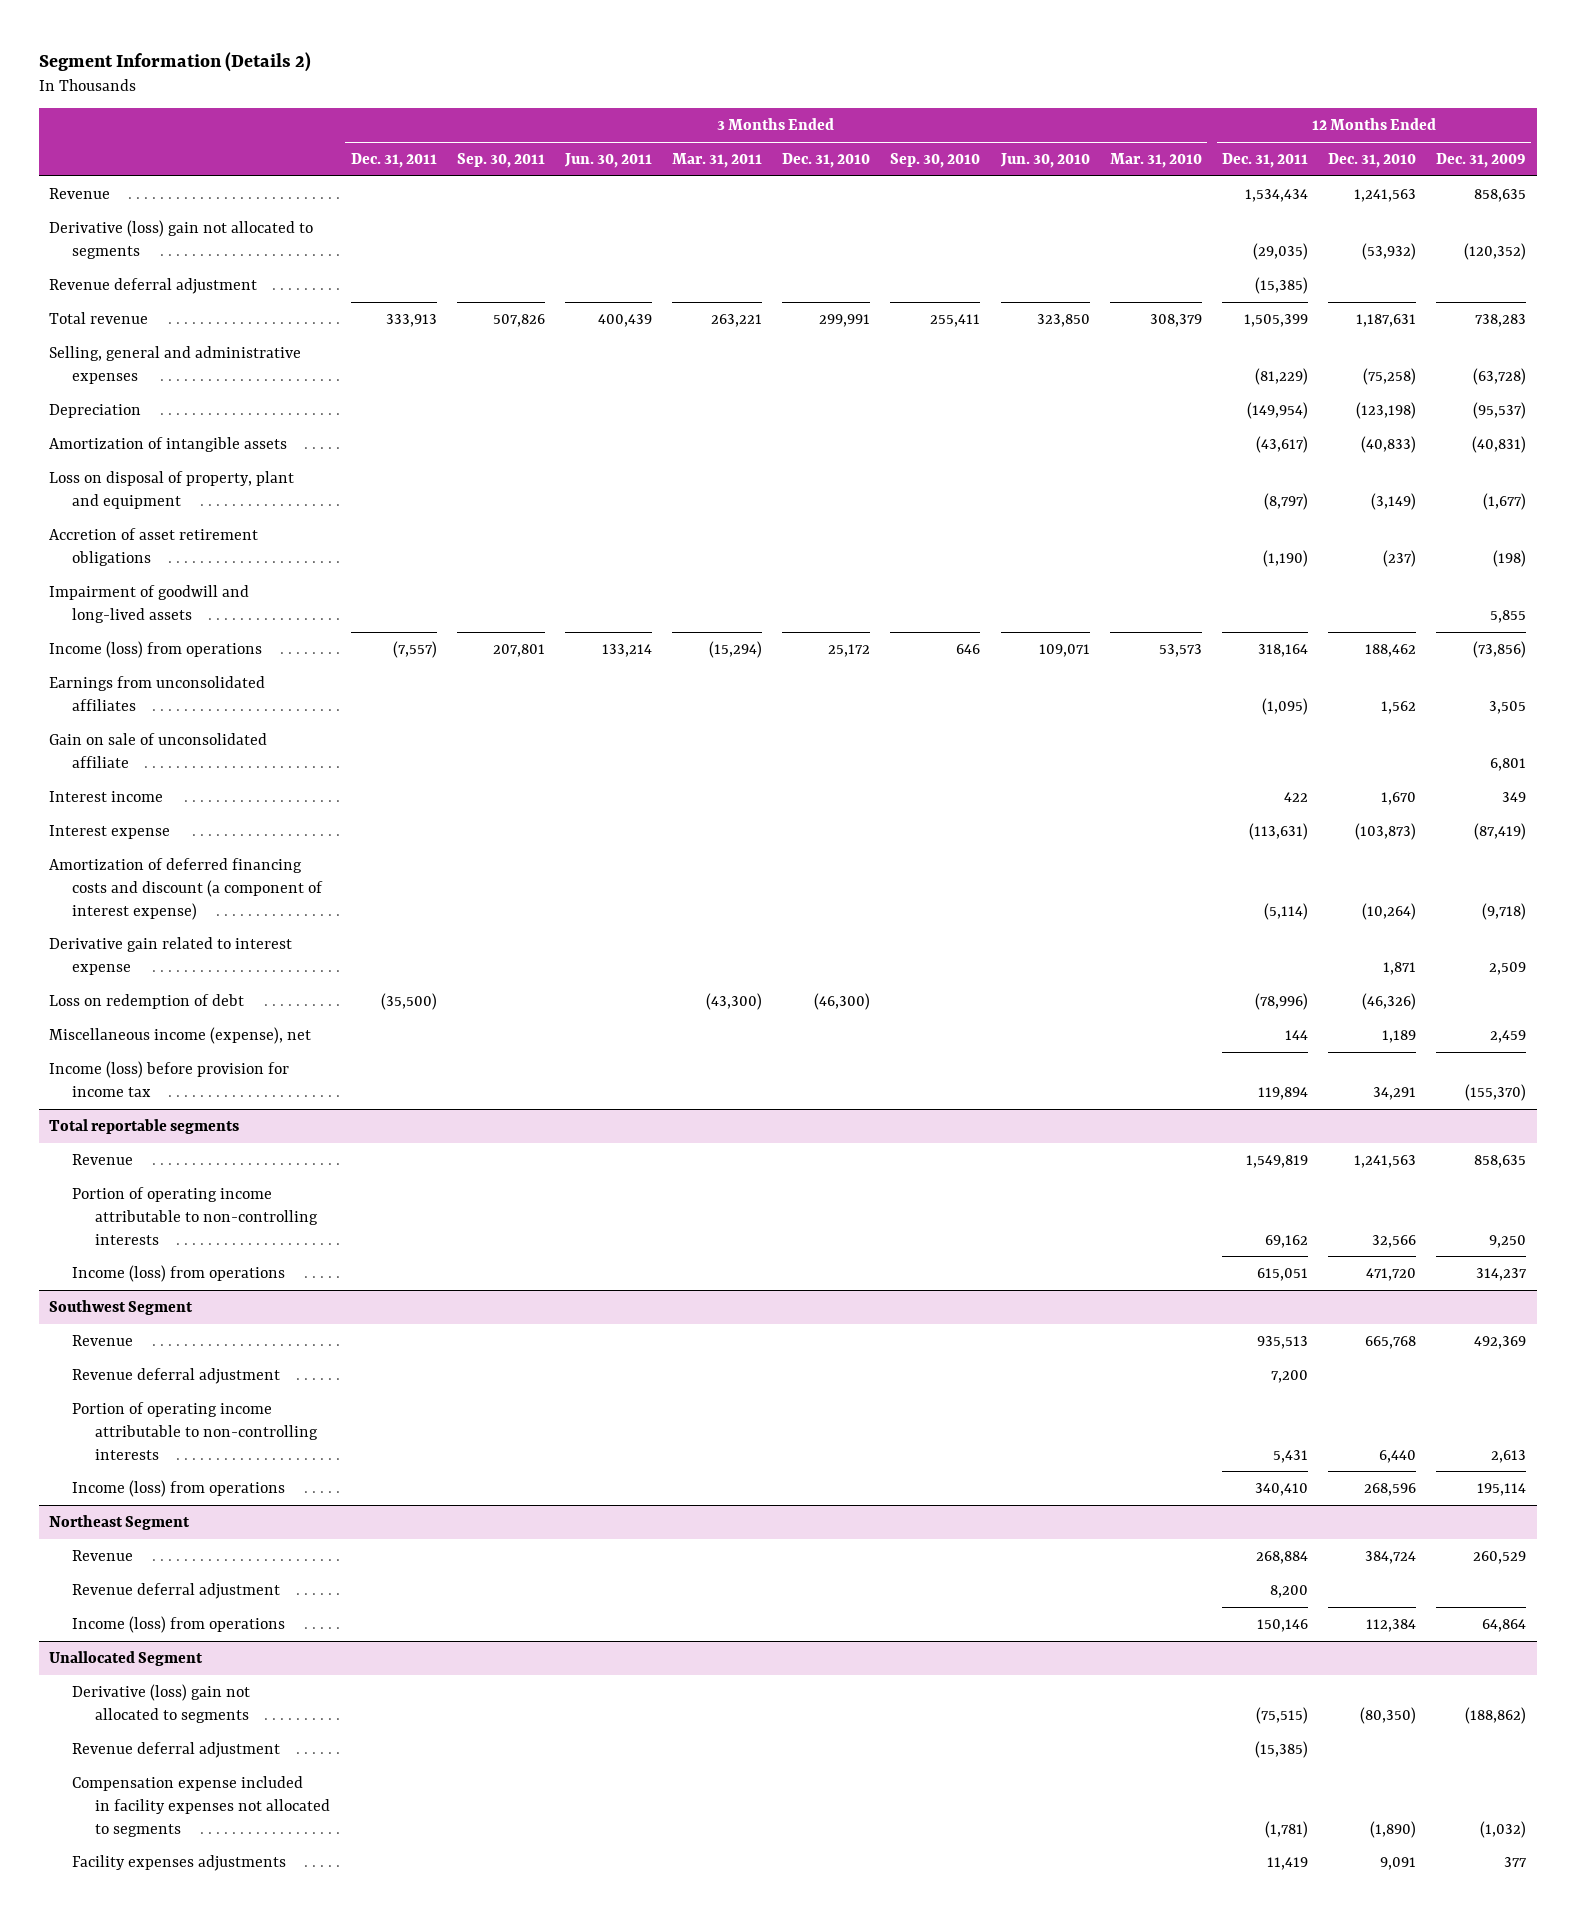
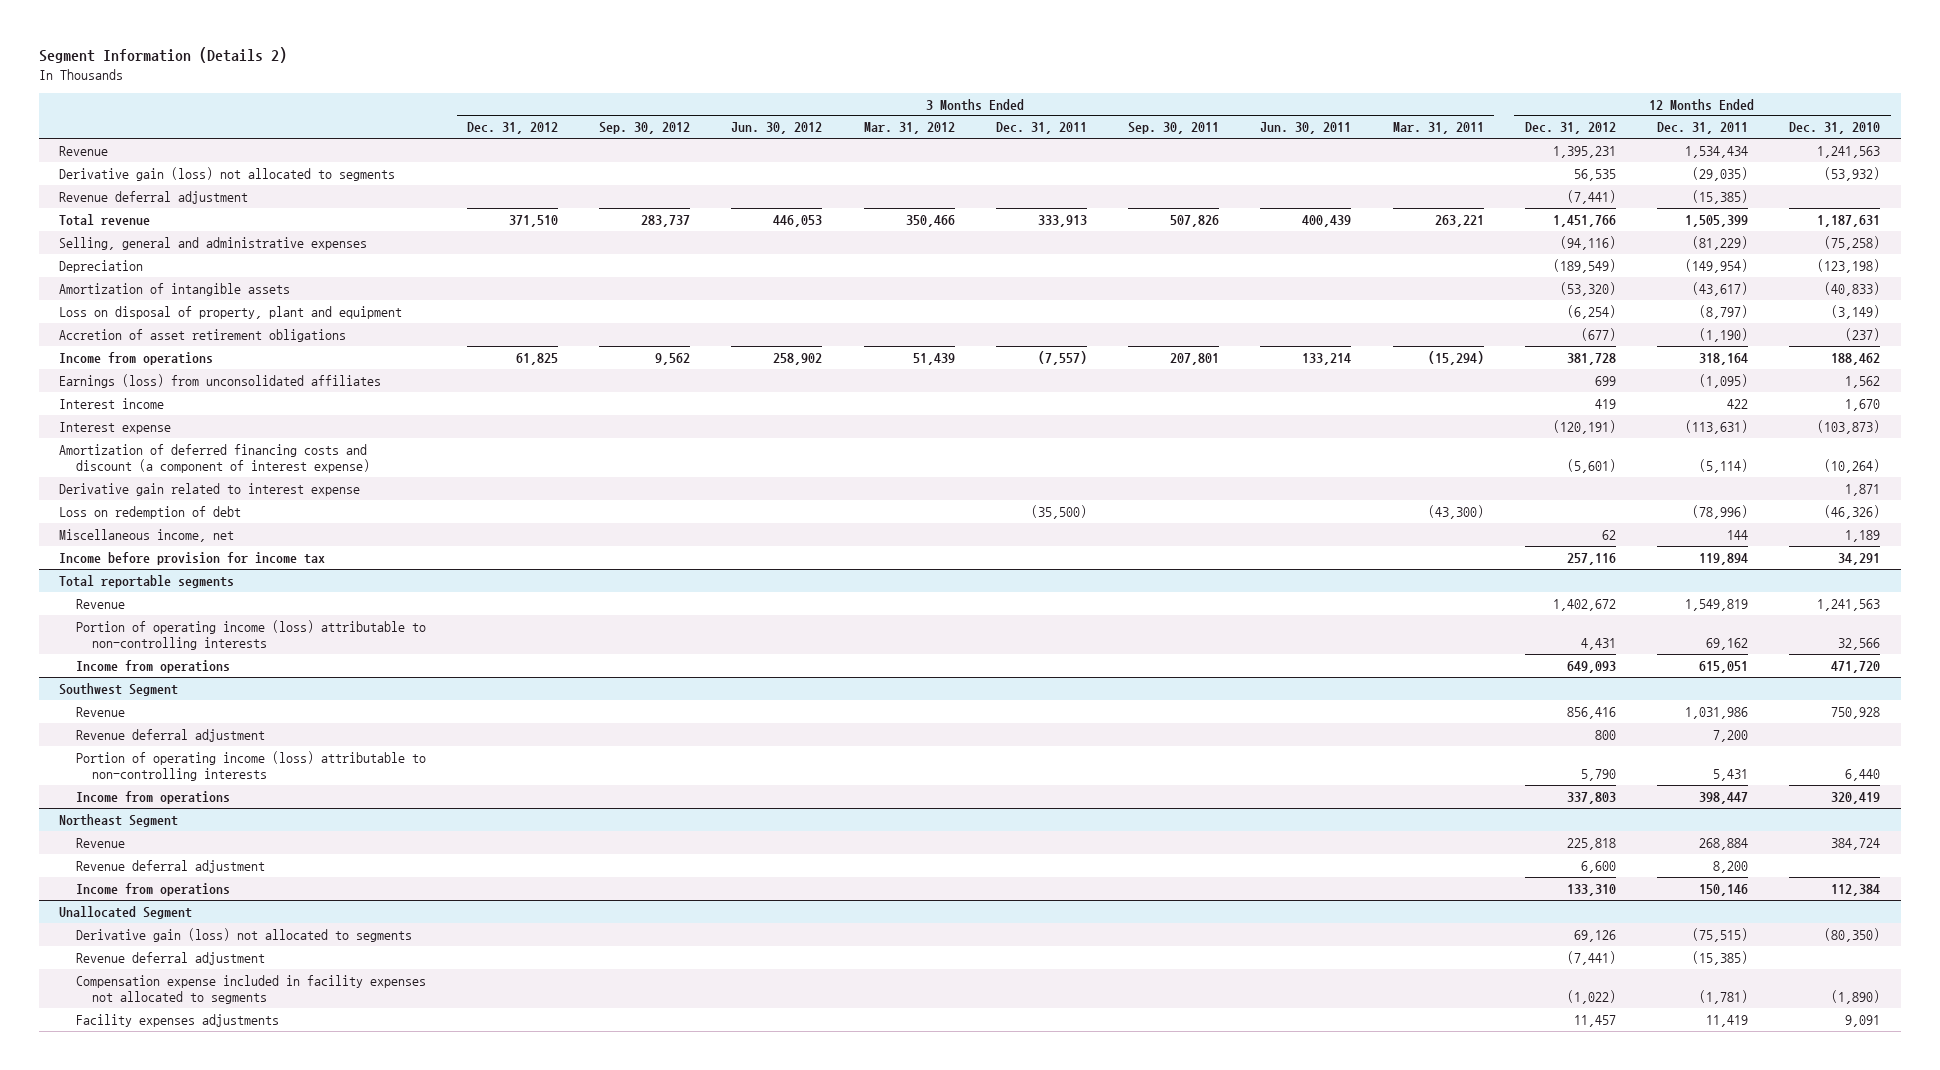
[782,152,871,168] Dec. 31, 2010 -> none
[890,152,981,168] Sep. 30, 2010 -> none
[999,152,1090,168] Jun. 30, 2010 -> none
[1109,152,1202,168] Mar. 31, 2010 -> none
[1436,152,1527,168] Dec. 31, 2009 -> none
none -> [466,122,558,135] Dec. 31, 2012
none -> [599,122,691,135] Sep. 30, 2012
none -> [731,122,823,135] Jun. 30, 2012
none -> [863,122,955,135] Mar. 31, 2012
none -> [1524,122,1616,135] Dec. 31, 2012
[49,219,314,259] Derivative (loss) gain not allocated to segments -> [59,166,396,181] Derivative gain (loss) not allocated to segments
[49,584,250,623] Impairment of goodwill and long-lived assets -> none
[49,732,268,768] Gain on sale of unconsolidated affiliate -> none
[49,640,263,658] Income (loss) from operations -> [59,351,214,365] Income from operations
[49,675,266,711] Earnings from unconsolidated affiliates -> [59,373,382,388] Earnings (loss) from unconsolidated affiliates
[49,1026,312,1044] Miscellaneous income (expense), net -> [59,528,235,542] Miscellaneous income, net
[49,1060,290,1097] Income (loss) before provision for income tax -> [59,551,326,565] Income before provision for income tax
[72,1186,319,1245] Portion of operating income attributable to non-controlling interests -> [75,619,426,650] Portion of operating income (loss) attributable to non-controlling interests
[72,1264,286,1282] Income (loss) from operations -> [75,659,230,673] Income from operations
[1257,1335,1309,1349] 935,513 -> [1684,706,1748,719] 1,031,986
[1365,1335,1417,1349] 665,768 -> [1831,706,1881,719] 750,928
[72,1401,319,1460] Portion of operating income attributable to non-controlling interests -> [75,750,426,781] Portion of operating income (loss) attributable to non-controlling interests
[72,1479,286,1497] Income (loss) from operations -> [75,790,230,804] Income from operations
[1255,1482,1309,1496] 340,410 -> [1698,791,1748,804] 398,447
[1364,1482,1417,1496] 268,596 -> [1831,791,1881,804] 320,419
[72,1615,286,1633] Income (loss) from operations -> [75,882,230,896] Income from operations
[72,1683,251,1723] Derivative (loss) gain not allocated to segments -> [75,927,412,942] Derivative gain (loss) not allocated to segments

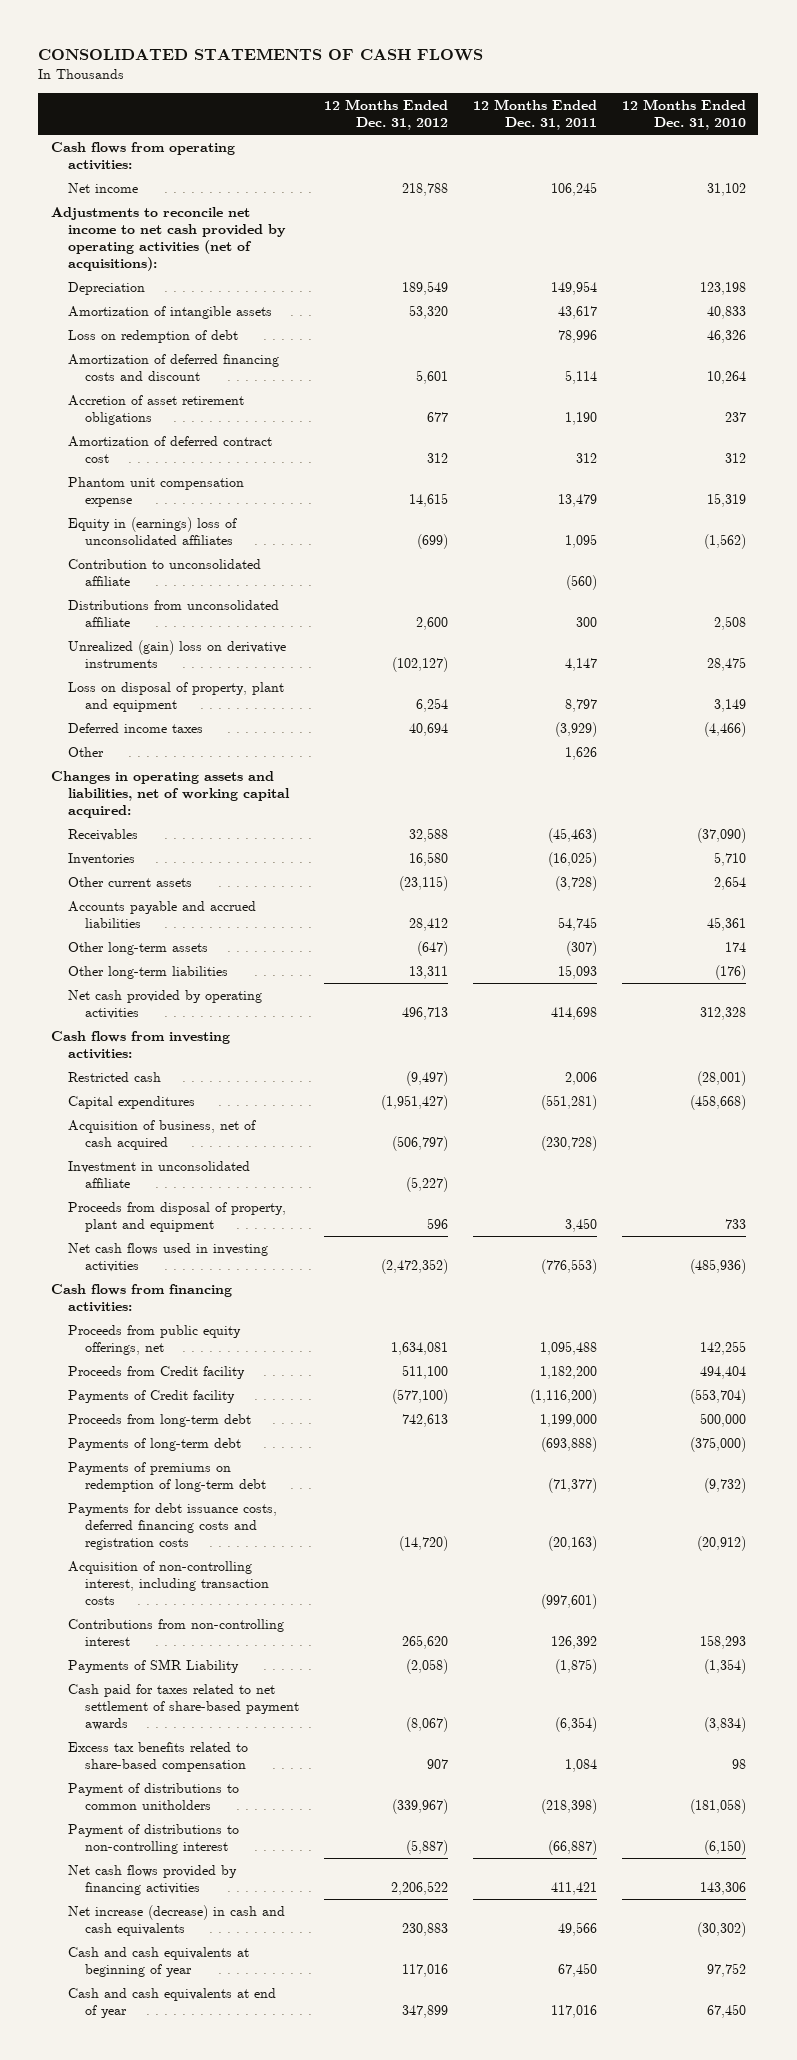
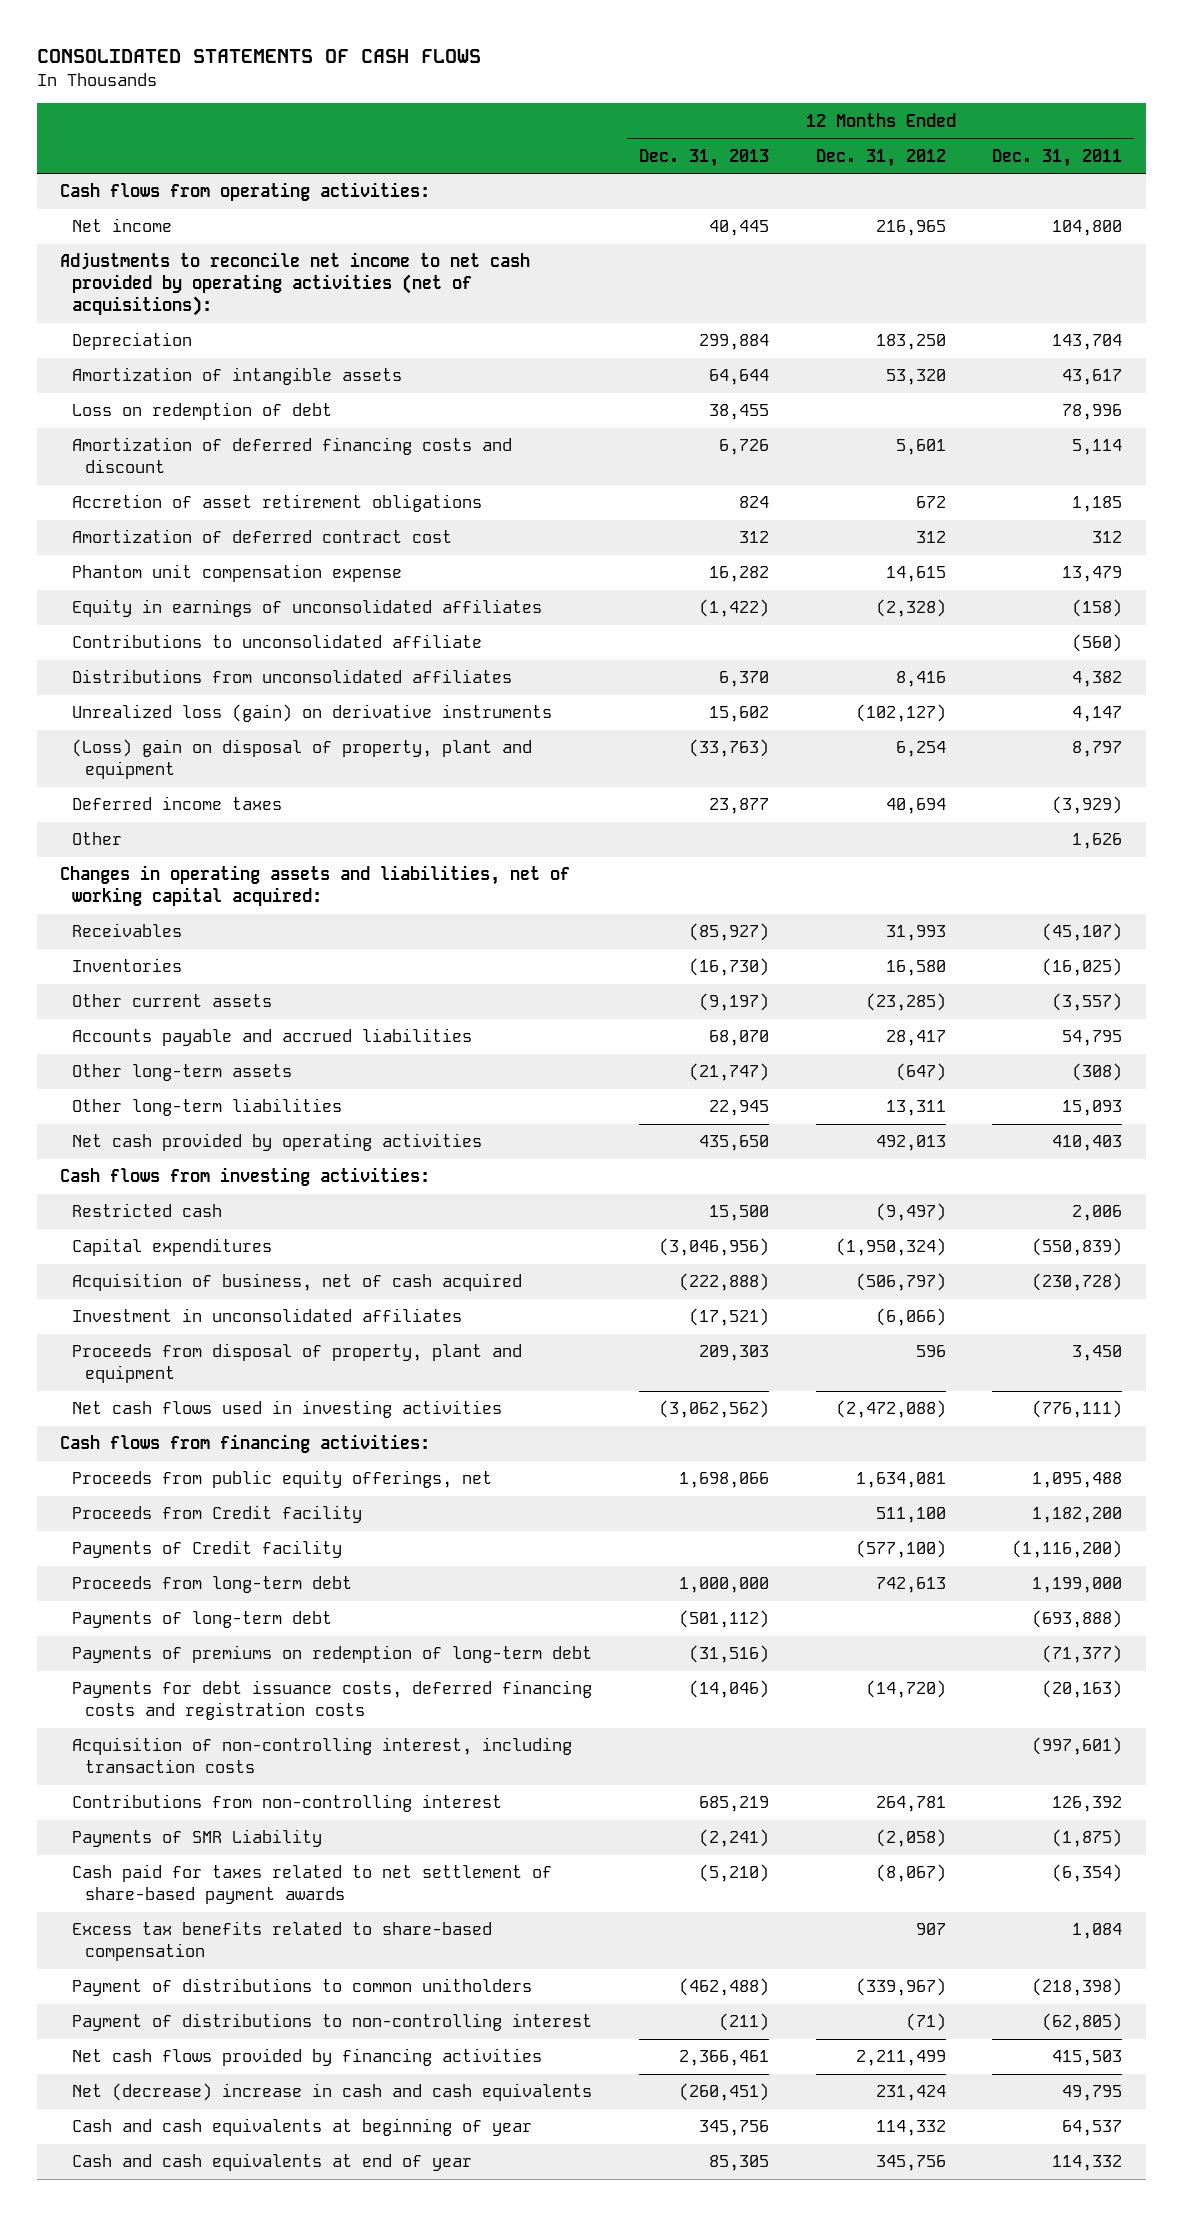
[621,99,746,131] 12 Months Ended Dec. 31, 2010 -> none
none -> [639,148,770,167] Dec. 31, 2013
[402,183,449,197] 218,788 -> [875,220,946,237] 216,965
[550,182,597,197] 106,245 -> [1052,220,1123,237] 104,800
[402,281,449,296] 189,549 -> [875,334,946,351] 183,250
[550,281,597,296] 149,954 -> [1052,334,1123,351] 143,704
[427,412,449,423] 677 -> [915,496,946,509] 672
[564,412,597,426] 1,190 -> [1072,496,1123,513] 1,185
[67,517,237,546] Equity in (earnings) loss of unconsolidated affiliates -> [72,599,543,618] Equity in earnings of unconsolidated affiliates
[417,534,449,550] (699) -> [875,599,946,618] (2,328)
[564,534,597,549] 1,095 -> [1072,599,1123,618] (158)
[67,559,261,587] Contribution to unconsolidated affiliate -> [72,634,483,649] Contributions to unconsolidated affiliate
[67,600,279,628] Distributions from unconsolidated affiliate -> [72,669,513,684] Distributions from unconsolidated affiliates
[416,617,449,631] 2,600 -> [895,671,946,688] 8,416
[575,617,597,628] 300 -> [1072,671,1123,688] 4,382
[67,640,286,669] Unrealized (gain) loss on derivative instruments -> [72,704,553,723] Unrealized loss (gain) on derivative instruments
[67,682,284,713] Loss on disposal of property, plant and equipment -> [72,739,533,780] (Loss) gain on disposal of property, plant and equipment
[409,828,449,843] 32,588 -> [885,925,946,942] 31,993
[547,828,597,844] (45,463) -> [1042,923,1123,942] (45,107)
[399,876,449,892] (23,115) -> [865,993,946,1012] (23,285)
[554,876,597,892] (3,728) -> [1052,993,1123,1012] (3,557)
[409,918,449,932] 28,412 -> [885,1030,946,1047] 28,417
[557,917,597,932] 54,745 -> [1062,1030,1123,1047] 54,795
[565,941,597,957] (307) -> [1072,1063,1123,1082] (308)
[402,1007,449,1021] 496,713 -> [875,1135,946,1152] 492,013
[550,1007,597,1021] 414,698 -> [1052,1135,1123,1152] 410,403
[381,1095,449,1111] (1,951,427) -> [835,1238,946,1257] (1,950,324)
[540,1095,597,1111] (551,281) -> [1032,1238,1123,1257] (550,839)
[67,1161,250,1189] Investment in unconsolidated affiliate -> [72,1308,463,1323] Investment in unconsolidated affiliates
[406,1177,449,1193] (5,227) -> [875,1308,946,1327] (6,066)
[381,1259,449,1275] (2,472,352) -> [835,1400,946,1419] (2,472,088)
[540,1259,597,1275] (776,553) -> [1032,1400,1123,1419] (776,111)
[402,1635,449,1650] 265,620 -> [875,1796,946,1813] 264,781
[406,1840,449,1856] (5,887) -> [905,2013,946,2032] (71)
[547,1840,597,1856] (66,887) -> [1042,2013,1123,2032] (62,805)
[391,1881,449,1896] 2,206,522 -> [855,2050,946,2067] 2,211,499
[550,1882,597,1896] 411,421 -> [1052,2050,1123,2067] 415,503
[67,1905,285,1937] Net increase (decrease) in cash and cash equivalents -> [72,2083,593,2102] Net (decrease) increase in cash and cash equivalents
[402,1923,449,1937] 230,883 -> [875,2085,946,2102] 231,424
[557,1922,597,1937] 49,566 -> [1062,2085,1123,2102] 49,795
[402,1964,449,1978] 117,016 -> [875,2120,946,2137] 114,332
[557,1963,597,1978] 67,450 -> [1062,2120,1123,2137] 64,537
[402,2005,449,2019] 347,899 -> [875,2155,946,2172] 345,756
[550,2005,597,2019] 117,016 -> [1052,2155,1123,2172] 114,332

